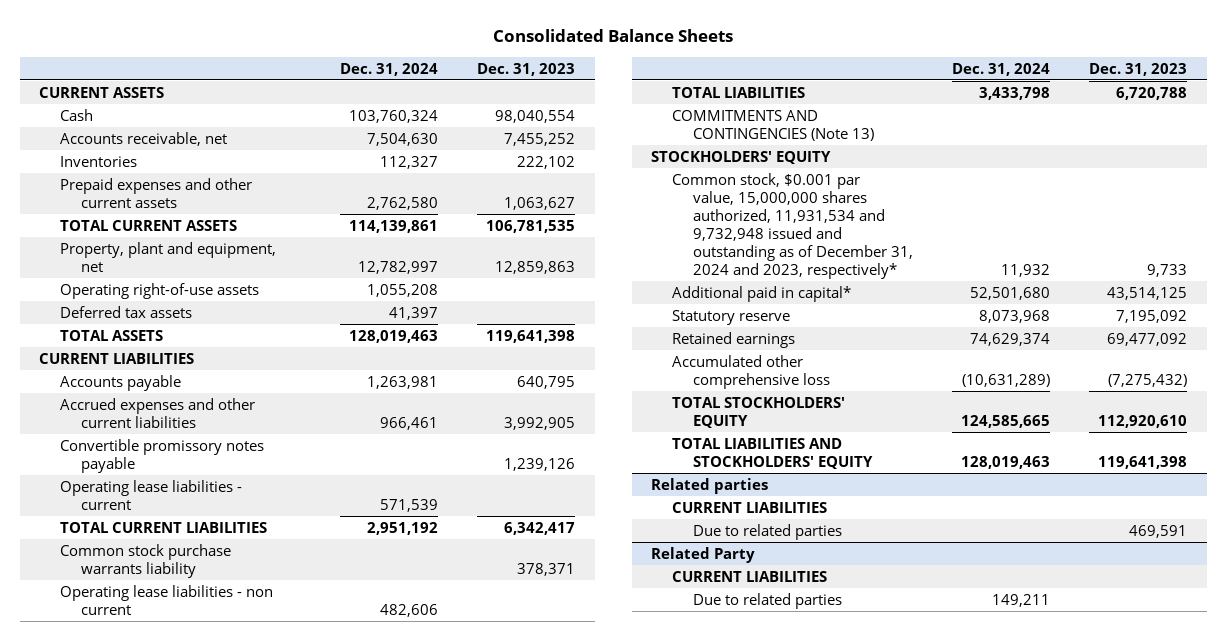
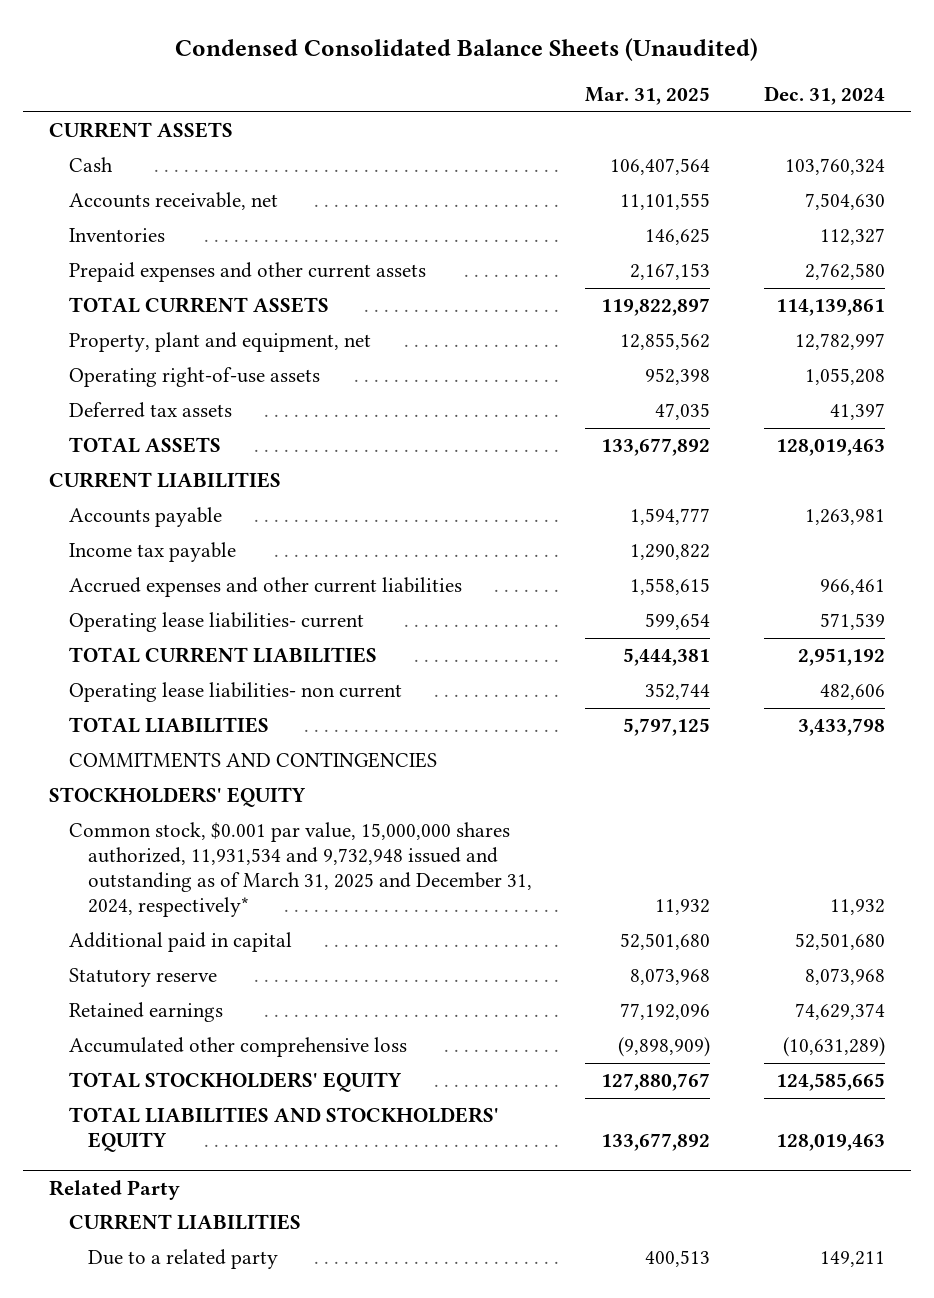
[493,29,734,43] Consolidated Balance Sheets -> [174,37,758,61] Condensed Consolidated Balance Sheets (Unaudited)
[477,62,576,76] Dec. 31, 2023 -> none
none -> [585,87,711,106] Mar. 31, 2025
none -> [68,542,236,563] Income tax payable
[60,438,265,473] Convertible promissory notes payable -> none
[60,479,243,510] Operating lease liabilities - current -> [68,612,364,633] Operating lease liabilities- current
[60,543,232,578] Common stock purchase warrants liability -> none
[60,584,274,615] Operating lease liabilities - non current -> [68,682,402,703] Operating lease liabilities- non current
[672,109,875,141] COMMITMENTS AND CONTINGENCIES (Note 13) -> [68,752,437,769] COMMITMENTS AND CONTINGENCIES
[672,172,914,279] Common stock, $0.001 par value, 15,000,000 shares authorized, 11,931,534 and 9,732,948 issued and outstanding as of December 31, 2024 and 2023, respectively* -> [68,822,533,918] Common stock, $0.001 par value, 15,000,000 shares authorized, 11,931,534 and 9,732,948 issued and outstanding as of March 31, 2025 and December 31, 2024, respectively*
[672,285,852,302] Additional paid in capital* -> [68,932,292,953] Additional paid in capital
[651,477,769,494] Related parties -> none
[672,501,828,513] CURRENT LIABILITIES -> none
[693,523,843,540] Due to related parties -> none
[693,592,843,609] Due to related parties -> [88,1249,279,1270] Due to a related party

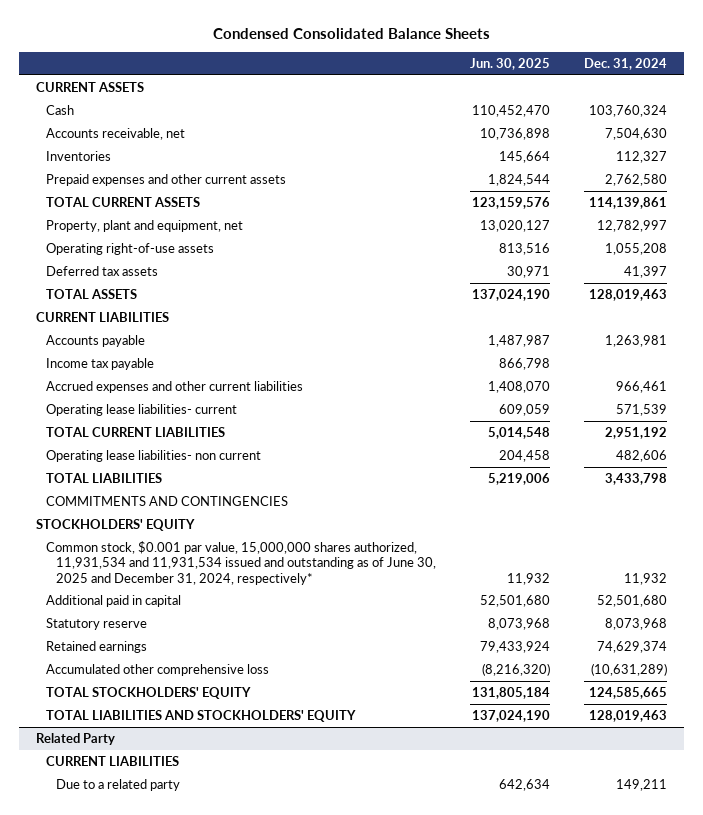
[174,37,758,61] Condensed Consolidated Balance Sheets (Unaudited) -> [212,28,490,40] Condensed Consolidated Balance Sheets
[585,87,711,106] Mar. 31, 2025 -> none
none -> [470,58,551,71] Jun. 30, 2025
[68,822,533,918] Common stock, $0.001 par value, 15,000,000 shares authorized, 11,931,534 and 9,732,948 issued and outstanding as of March 31, 2025 and December 31, 2024, respectively* -> [46,540,437,585] Common stock, $0.001 par value, 15,000,000 shares authorized, 11,931,534 and 11,931,534 issued and outstanding as of June 30, 2025 and December 31, 2024, respectively*

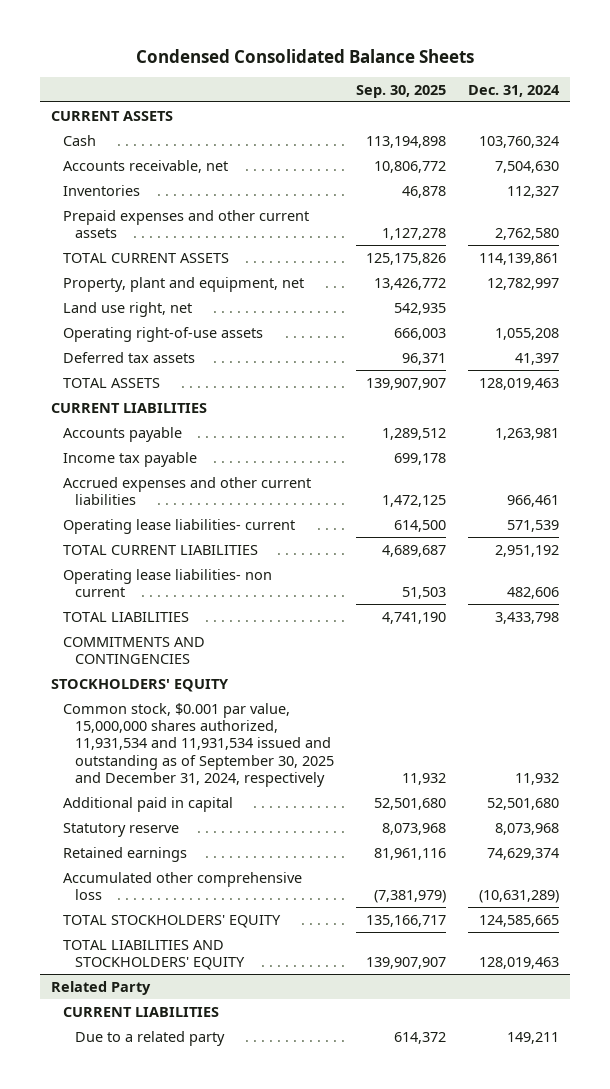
[470,58,551,71] Jun. 30, 2025 -> none
none -> [356,84,447,98] Sep. 30, 2025
none -> [63,301,193,317] Land use right, net
[46,540,437,585] Common stock, $0.001 par value, 15,000,000 shares authorized, 11,931,534 and 11,931,534 issued and outstanding as of June 30, 2025 and December 31, 2024, respectively* -> [63,702,335,788] Common stock, $0.001 par value, 15,000,000 shares authorized, 11,931,534 and 11,931,534 issued and outstanding as of September 30, 2025 and December 31, 2024, respectively

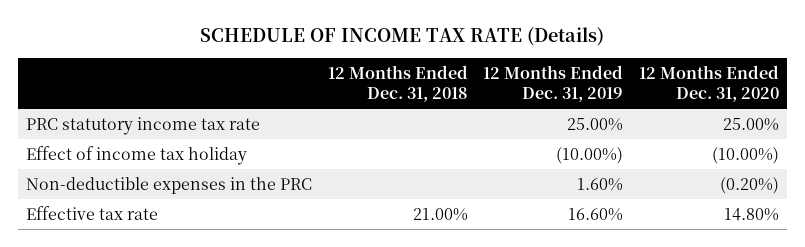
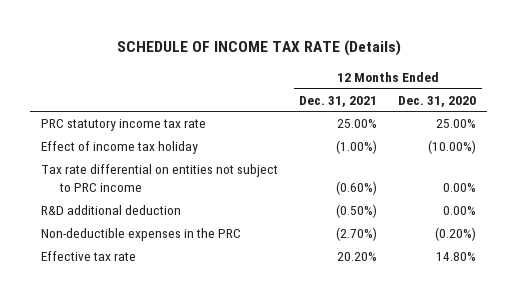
[327,64,468,102] 12 Months Ended Dec. 31, 2018 -> none
[483,64,624,102] 12 Months Ended Dec. 31, 2019 -> none
none -> [299,95,378,107] Dec. 31, 2021
none -> [40,164,278,193] Tax rate differential on entities not subject to PRC income
none -> [40,205,181,216] R&D additional deduction

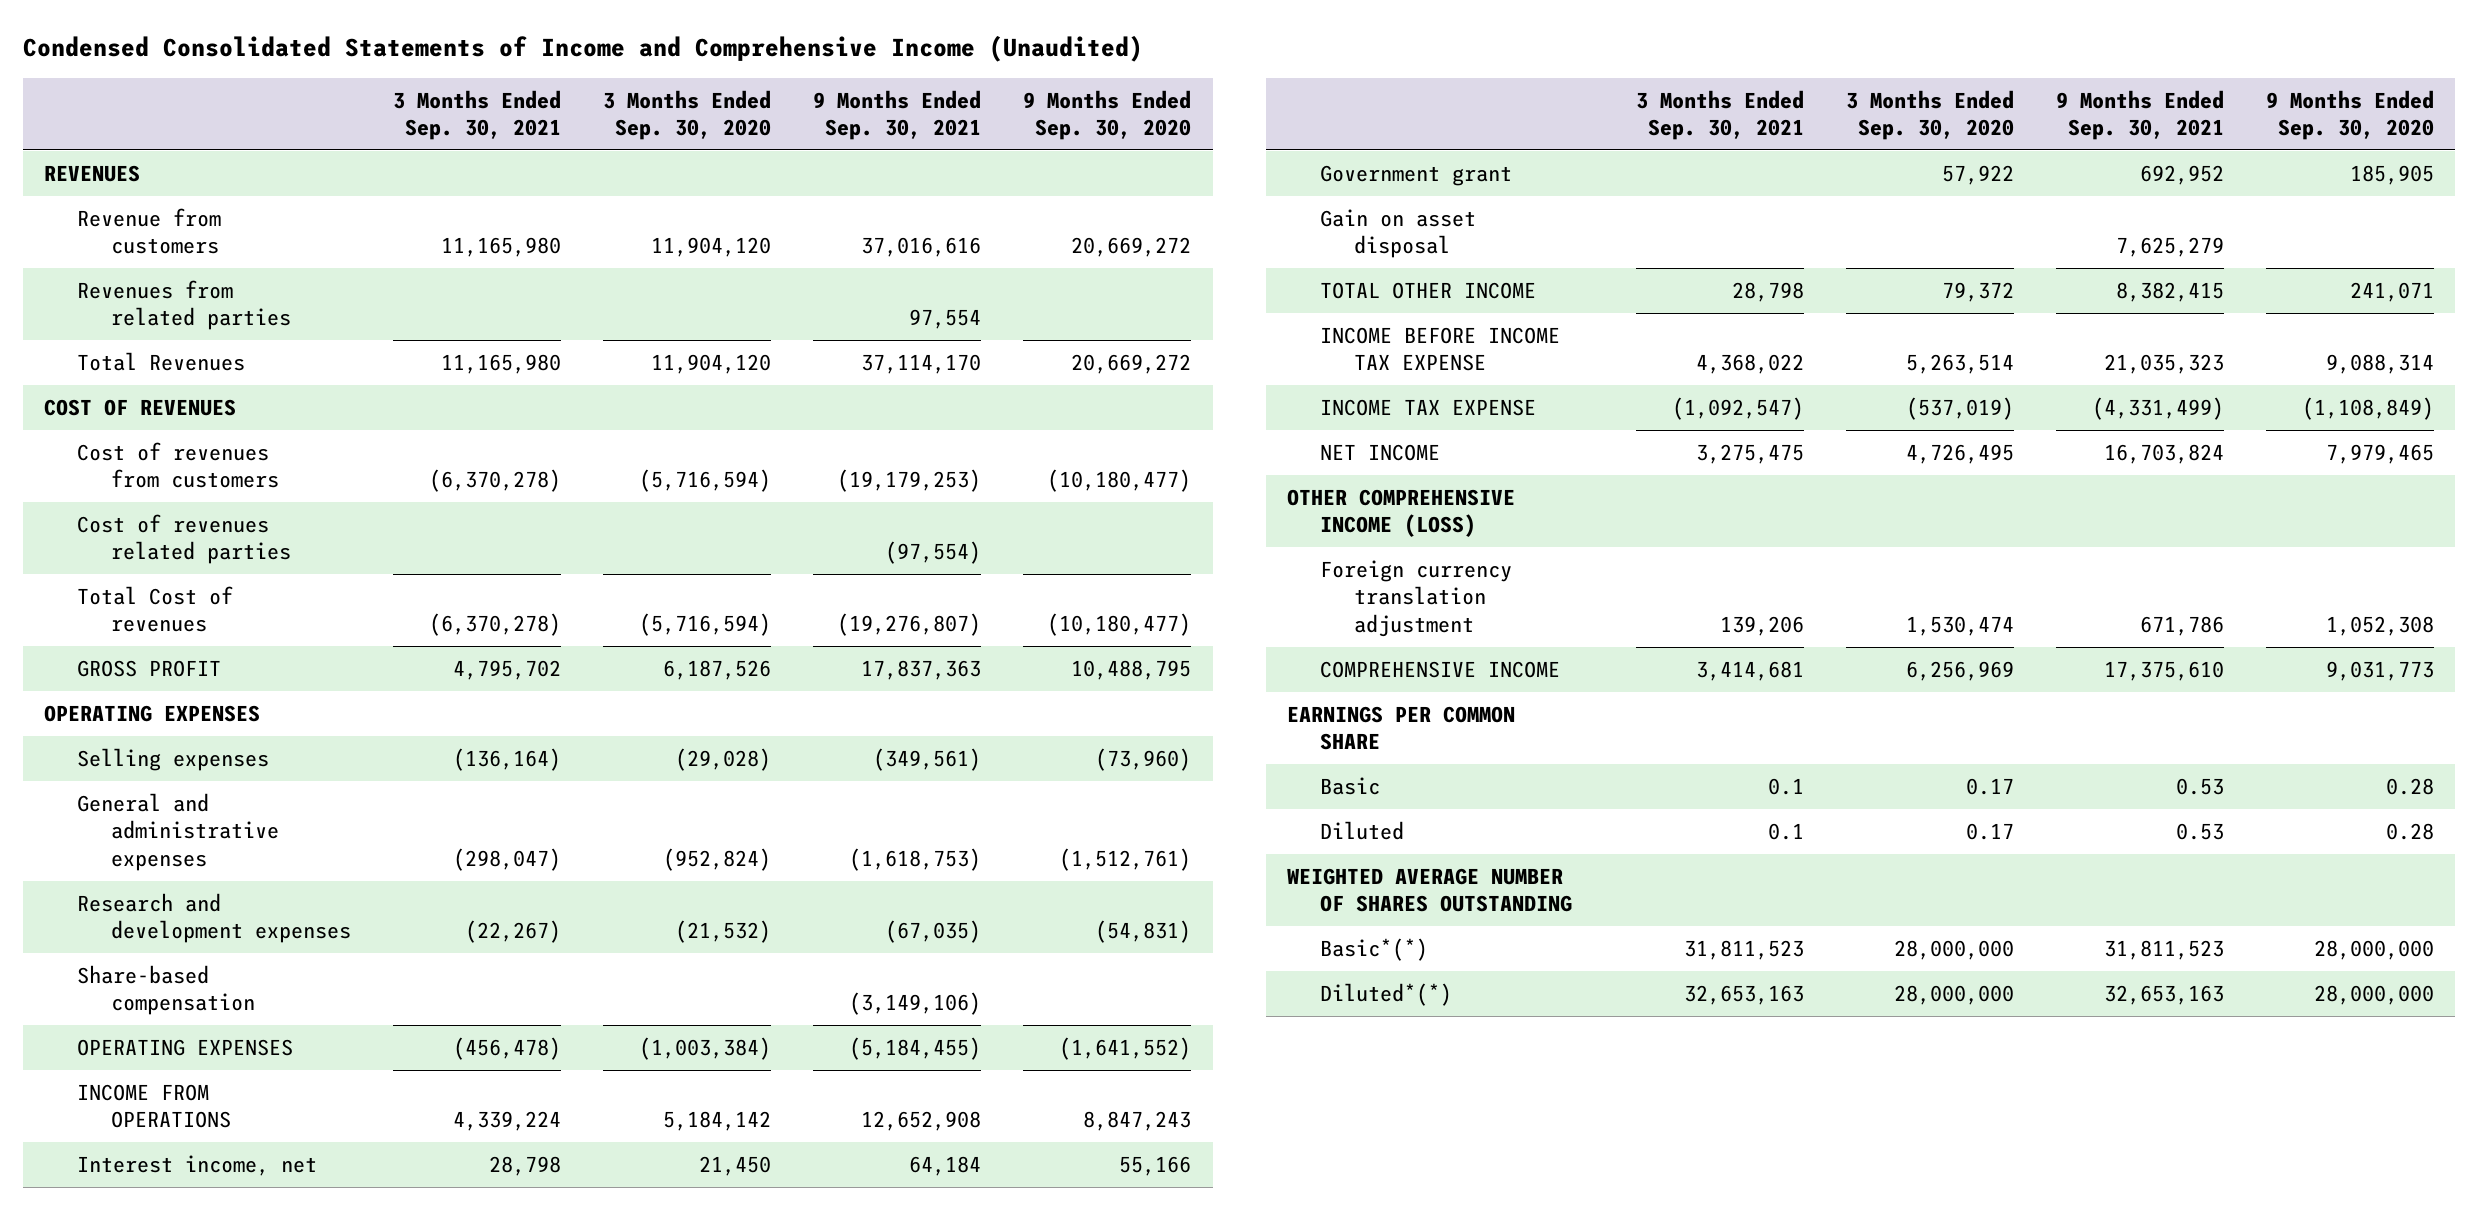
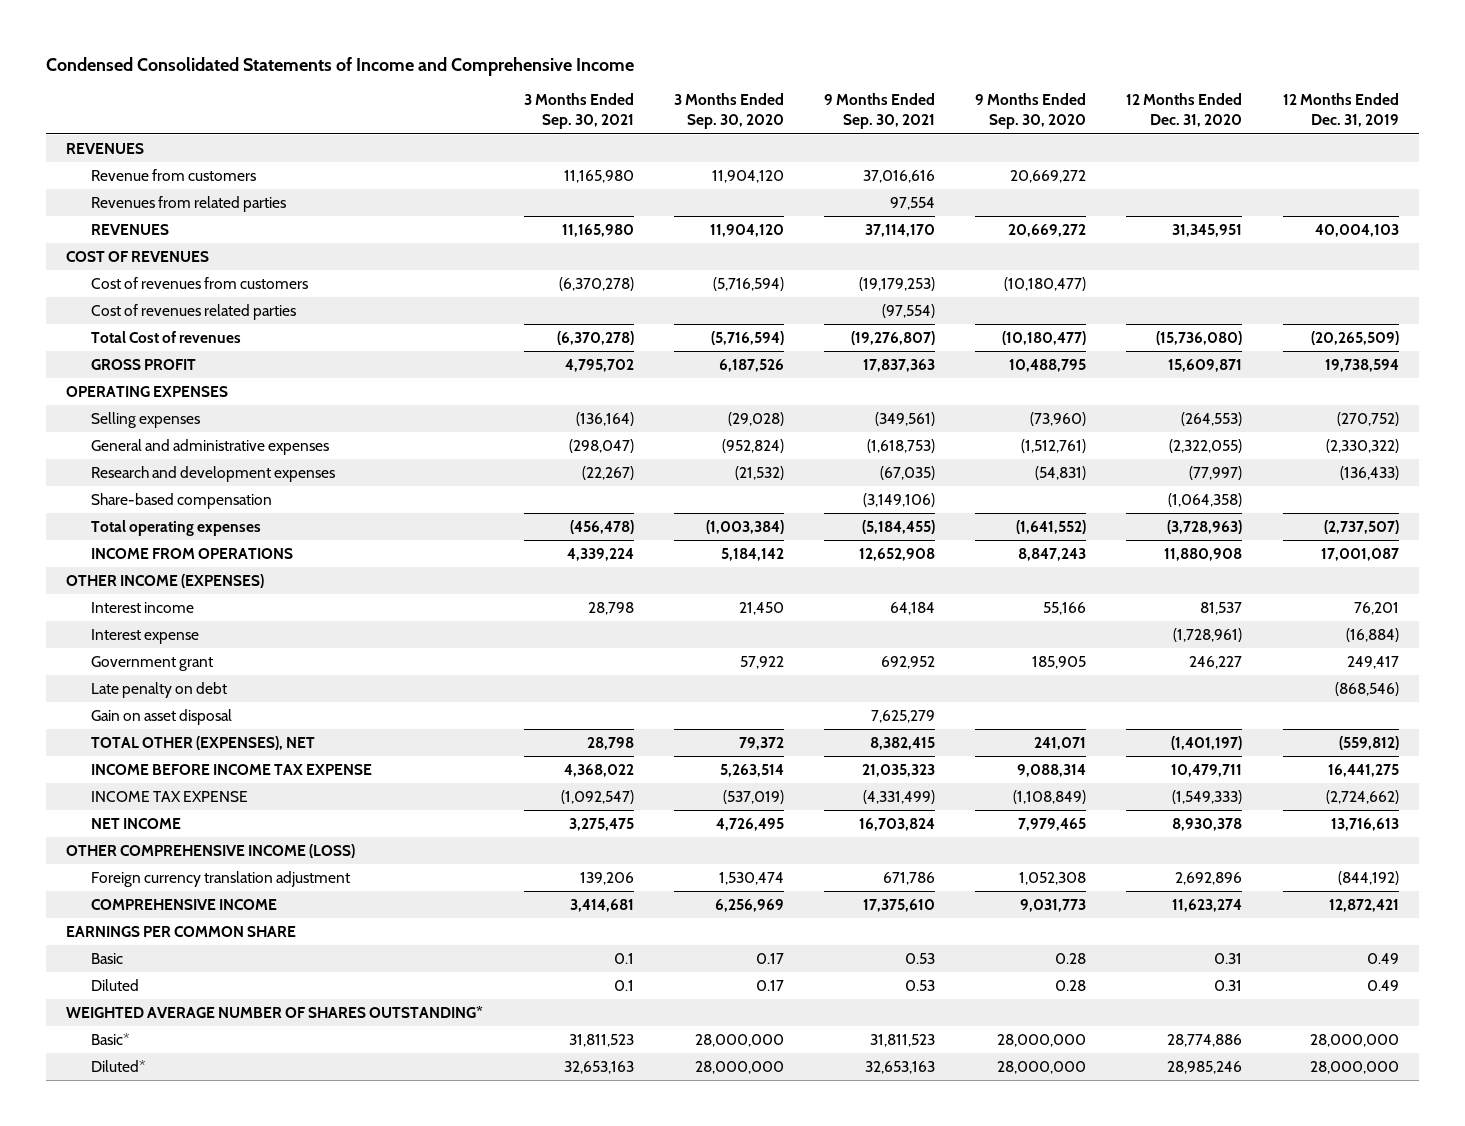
[23,35,1144,63] Condensed Consolidated Statements of Income and Comprehensive Income (Unaudited) -> [46,56,635,76] Condensed Consolidated Statements of Income and Comprehensive Income
none -> [1126,93,1243,128] 12 Months Ended Dec. 31, 2020
none -> [1282,93,1399,128] 12 Months Ended Dec. 31, 2019
[77,351,246,371] Total Revenues -> [91,224,170,236] REVENUES
[77,1038,294,1056] OPERATING EXPENSES -> [91,520,262,537] Total operating expenses
none -> [66,574,265,589] OTHER INCOME (EXPENSES)
[77,1154,318,1176] Interest income, net -> [91,602,195,614] Interest income
none -> [91,629,200,645] Interest expense
none -> [91,682,228,699] Late penalty on debt
[1320,281,1537,299] TOTAL OTHER INCOME -> [91,736,316,751] TOTAL OTHER (EXPENSES), NET
[1287,867,1573,913] WEIGHTED AVERAGE NUMBER OF SHARES OUTSTANDING -> [66,1006,484,1019] WEIGHTED AVERAGE NUMBER OF SHARES OUTSTANDING*
[1320,937,1429,961] Basic*(*) -> [91,1033,131,1046] Basic*
[1320,982,1453,1006] Diluted*(*) -> [91,1060,147,1073] Diluted*

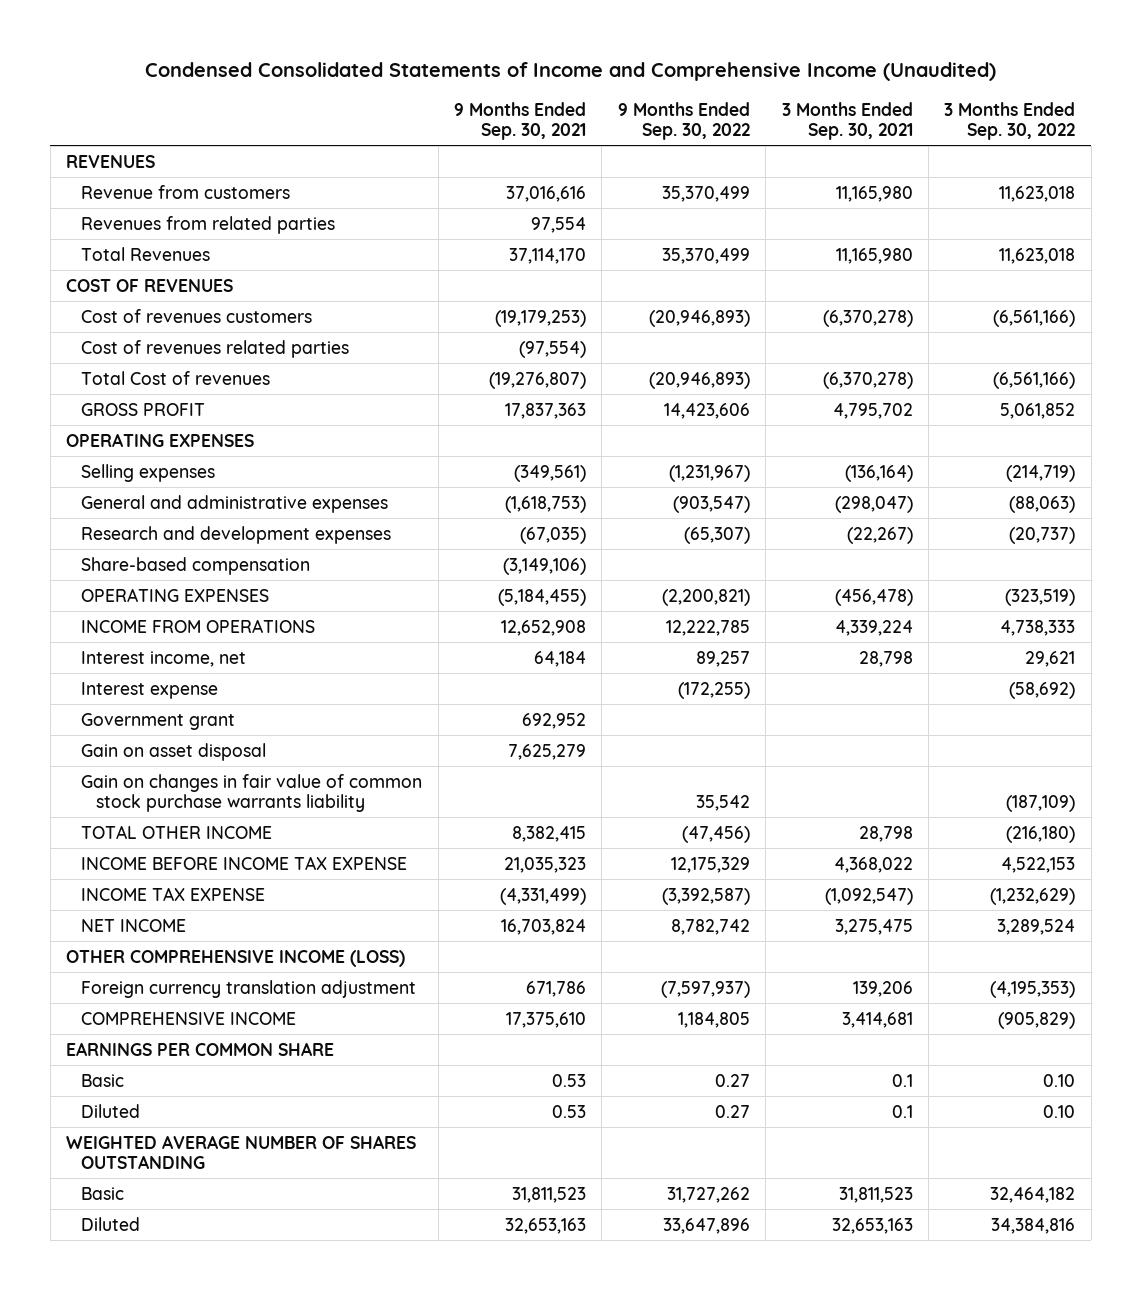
[46,56,635,76] Condensed Consolidated Statements of Income and Comprehensive Income -> [144,62,996,82] Condensed Consolidated Statements of Income and Comprehensive Income (Unaudited)
[673,93,784,130] 3 Months Ended Sep. 30, 2020 -> none
[975,93,1087,130] 9 Months Ended Sep. 30, 2020 -> none
[1126,93,1243,128] 12 Months Ended Dec. 31, 2020 -> none
[1282,93,1399,128] 12 Months Ended Dec. 31, 2019 -> none
none -> [617,102,750,141] 9 Months Ended Sep. 30, 2022
none -> [944,102,1076,141] 3 Months Ended Sep. 30, 2022
[91,224,170,236] REVENUES -> [81,246,211,261] Total Revenues
[91,277,309,290] Cost of revenues from customers -> [81,308,313,323] Cost of revenues customers
[91,520,262,537] Total operating expenses -> [81,587,270,602] OPERATING EXPENSES
[66,574,265,589] OTHER INCOME (EXPENSES) -> none
[91,602,195,614] Interest income -> [81,650,247,667] Interest income, net
[91,682,228,699] Late penalty on debt -> none
none -> [81,773,423,812] Gain on changes in fair value of common stock purchase warrants liability
[91,736,316,751] TOTAL OTHER (EXPENSES), NET -> [81,824,273,839] TOTAL OTHER INCOME
[66,1006,484,1019] WEIGHTED AVERAGE NUMBER OF SHARES OUTSTANDING* -> [66,1134,417,1169] WEIGHTED AVERAGE NUMBER OF SHARES OUTSTANDING
[91,1033,131,1046] Basic* -> [81,1186,125,1200] Basic
[91,1060,147,1073] Diluted* -> [81,1216,141,1231] Diluted

